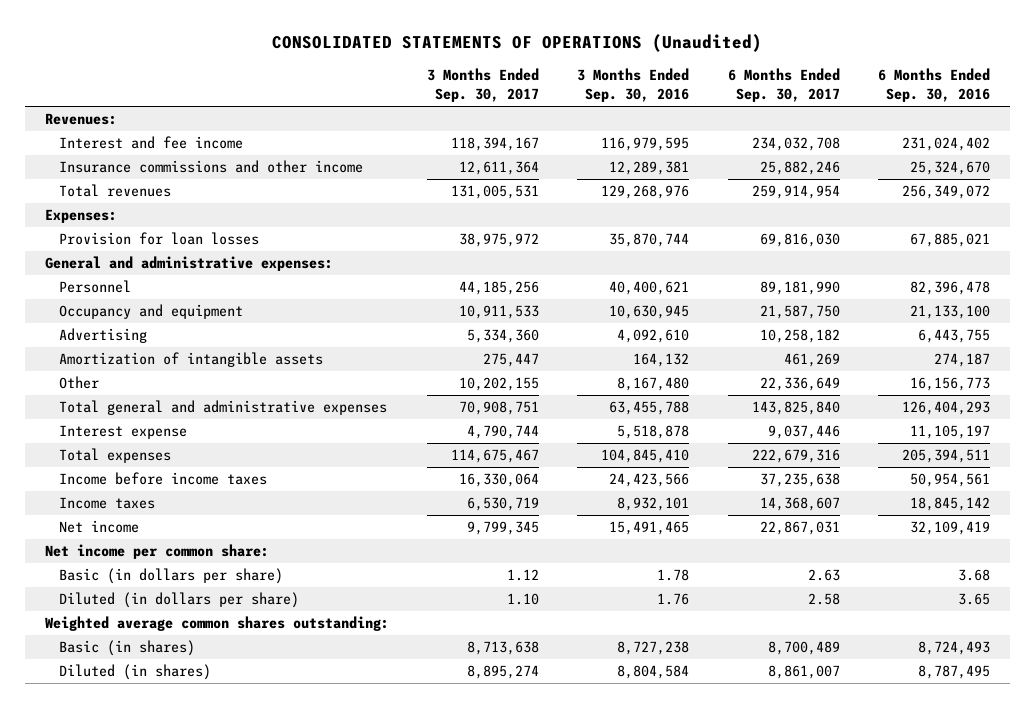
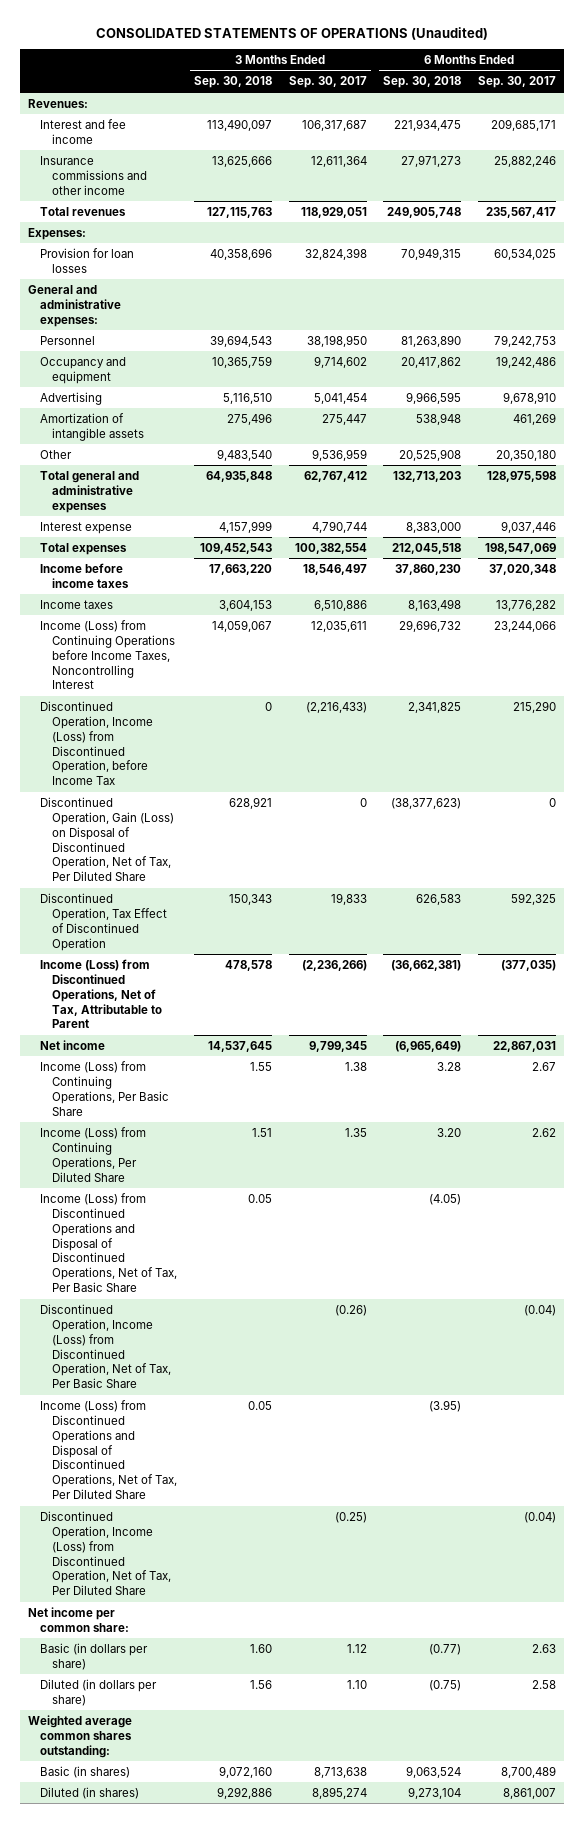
[577,68,690,102] 3 Months Ended Sep. 30, 2016 -> none
[878,68,991,102] 6 Months Ended Sep. 30, 2016 -> none
none -> [194,76,273,89] Sep. 30, 2018
none -> [383,76,462,89] Sep. 30, 2018
[451,137,540,152] 118,394,167 -> [301,119,367,131] 106,317,687
[751,137,840,152] 234,032,708 -> [490,118,556,131] 209,685,171
[451,185,540,200] 131,005,531 -> [300,206,367,218] 118,929,051
[751,185,840,200] 259,914,954 -> [485,206,556,218] 235,567,417
[459,233,540,248] 38,975,972 -> [304,247,367,260] 32,824,398
[759,233,840,248] 69,816,030 -> [493,248,556,260] 60,534,025
[459,281,540,296] 44,185,256 -> [306,334,367,347] 38,198,950
[759,281,840,296] 89,181,990 -> [493,334,556,347] 79,242,753
[459,305,540,320] 10,911,533 -> [313,355,367,368] 9,714,602
[759,305,840,320] 21,587,750 -> [495,355,556,368] 19,242,486
[467,329,540,344] 5,334,360 -> [313,392,367,404] 5,041,454
[759,329,840,344] 10,258,182 -> [502,391,556,404] 9,678,910
[459,377,540,392] 10,202,155 -> [311,448,367,461] 9,536,959
[759,377,840,392] 22,336,649 -> [495,449,556,461] 20,350,180
[459,401,540,416] 70,908,751 -> [303,470,367,482] 62,767,412
[751,401,840,416] 143,825,840 -> [486,470,556,482] 128,975,598
[451,449,540,464] 114,675,467 -> [294,542,367,554] 100,382,554
[751,449,840,464] 222,679,316 -> [484,542,556,554] 198,547,069
[459,473,540,488] 16,330,064 -> [302,563,367,575] 18,546,497
[759,473,840,488] 37,235,638 -> [488,563,556,575] 37,020,348
[467,497,540,512] 6,530,719 -> [313,599,367,611] 6,510,886
[759,497,840,512] 14,368,607 -> [495,599,556,611] 13,776,282
none -> [40,619,176,690] Income (Loss) from Continuing Operations before Income Taxes, Noncontrolling Interest
none -> [40,700,154,786] Discontinued Operation, Income (Loss) from Discontinued Operation, before Income Tax
none -> [40,796,175,882] Discontinued Operation, Gain (Loss) on Disposal of Discontinued Operation, Net of Tax, Per Diluted Share
none -> [40,892,168,951] Discontinued Operation, Tax Effect of Discontinued Operation
none -> [40,958,163,1029] Income (Loss) from Discontinued Operations, Net of Tax, Attributable to Parent
none -> [40,1060,170,1116] Income (Loss) from Continuing Operations, Per Basic Share
none -> [40,1126,147,1182] Income (Loss) from Continuing Operations, Per Diluted Share
none -> [40,1192,178,1293] Income (Loss) from Discontinued Operations and Disposal of Discontinued Operations, Net of Tax, Per Basic Share
none -> [40,1303,172,1389] Discontinued Operation, Income (Loss) from Discontinued Operation, Net of Tax, Per Basic Share
none -> [40,1399,178,1500] Income (Loss) from Discontinued Operations and Disposal of Discontinued Operations, Net of Tax, Per Diluted Share
none -> [40,1510,172,1596] Discontinued Operation, Income (Loss) from Discontinued Operation, Net of Tax, Per Diluted Share

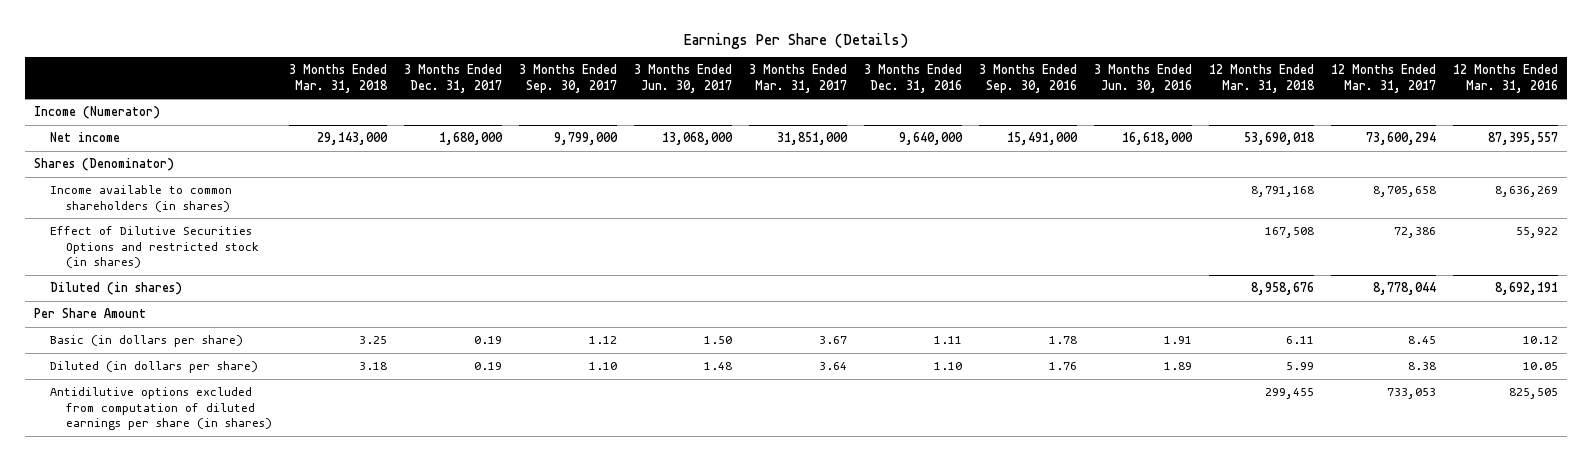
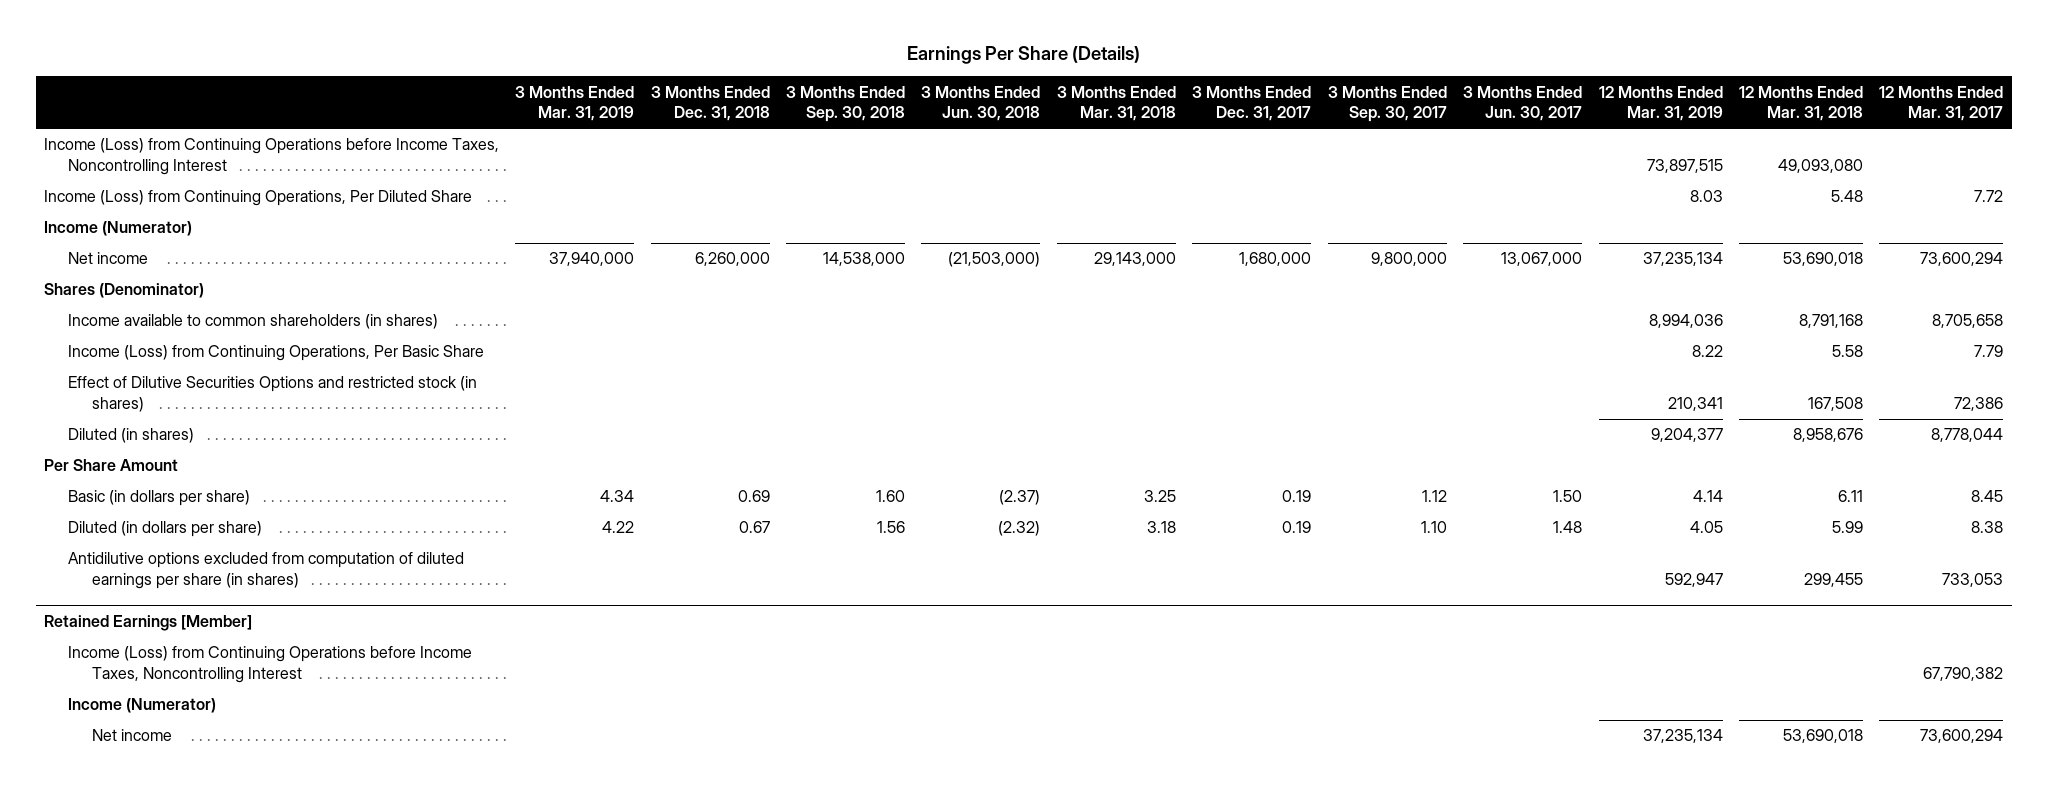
[748,64,847,94] 3 Months Ended Mar. 31, 2017 -> none
[863,64,962,94] 3 Months Ended Dec. 31, 2016 -> none
[979,64,1078,94] 3 Months Ended Sep. 30, 2016 -> none
[1094,64,1193,94] 3 Months Ended Jun. 30, 2016 -> none
[1453,64,1559,94] 12 Months Ended Mar. 31, 2016 -> none
none -> [515,85,635,122] 3 Months Ended Mar. 31, 2019
none -> [650,85,770,122] 3 Months Ended Dec. 31, 2018
none -> [786,85,906,123] 3 Months Ended Sep. 30, 2018
none -> [921,85,1041,122] 3 Months Ended Jun. 30, 2018
none -> [1598,85,1723,122] 12 Months Ended Mar. 31, 2019
none -> [43,138,499,176] Income (Loss) from Continuing Operations before Income Taxes, Noncontrolling Interest
none -> [43,190,472,207] Income (Loss) from Continuing Operations, Per Diluted Share
[553,132,618,146] 9,799,000 -> [1370,252,1447,267] 9,800,000
[661,132,733,146] 13,068,000 -> [1501,252,1583,267] 13,067,000
none -> [67,345,484,362] Income (Loss) from Continuing Operations, Per Basic Share
none -> [43,614,252,631] Retained Earnings [Member]
none -> [67,646,472,684] Income (Loss) from Continuing Operations before Income Taxes, Noncontrolling Interest
none -> [67,698,216,714] Income (Numerator)
none -> [91,729,172,742] Net income

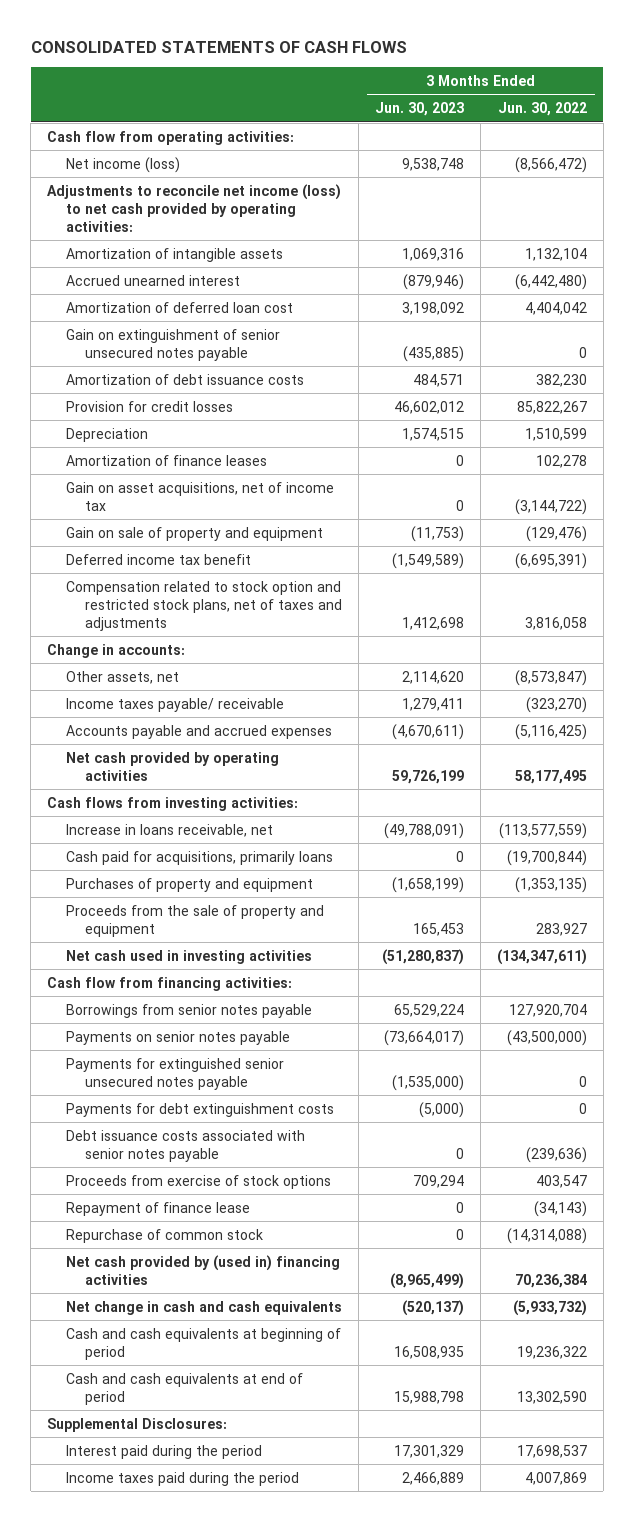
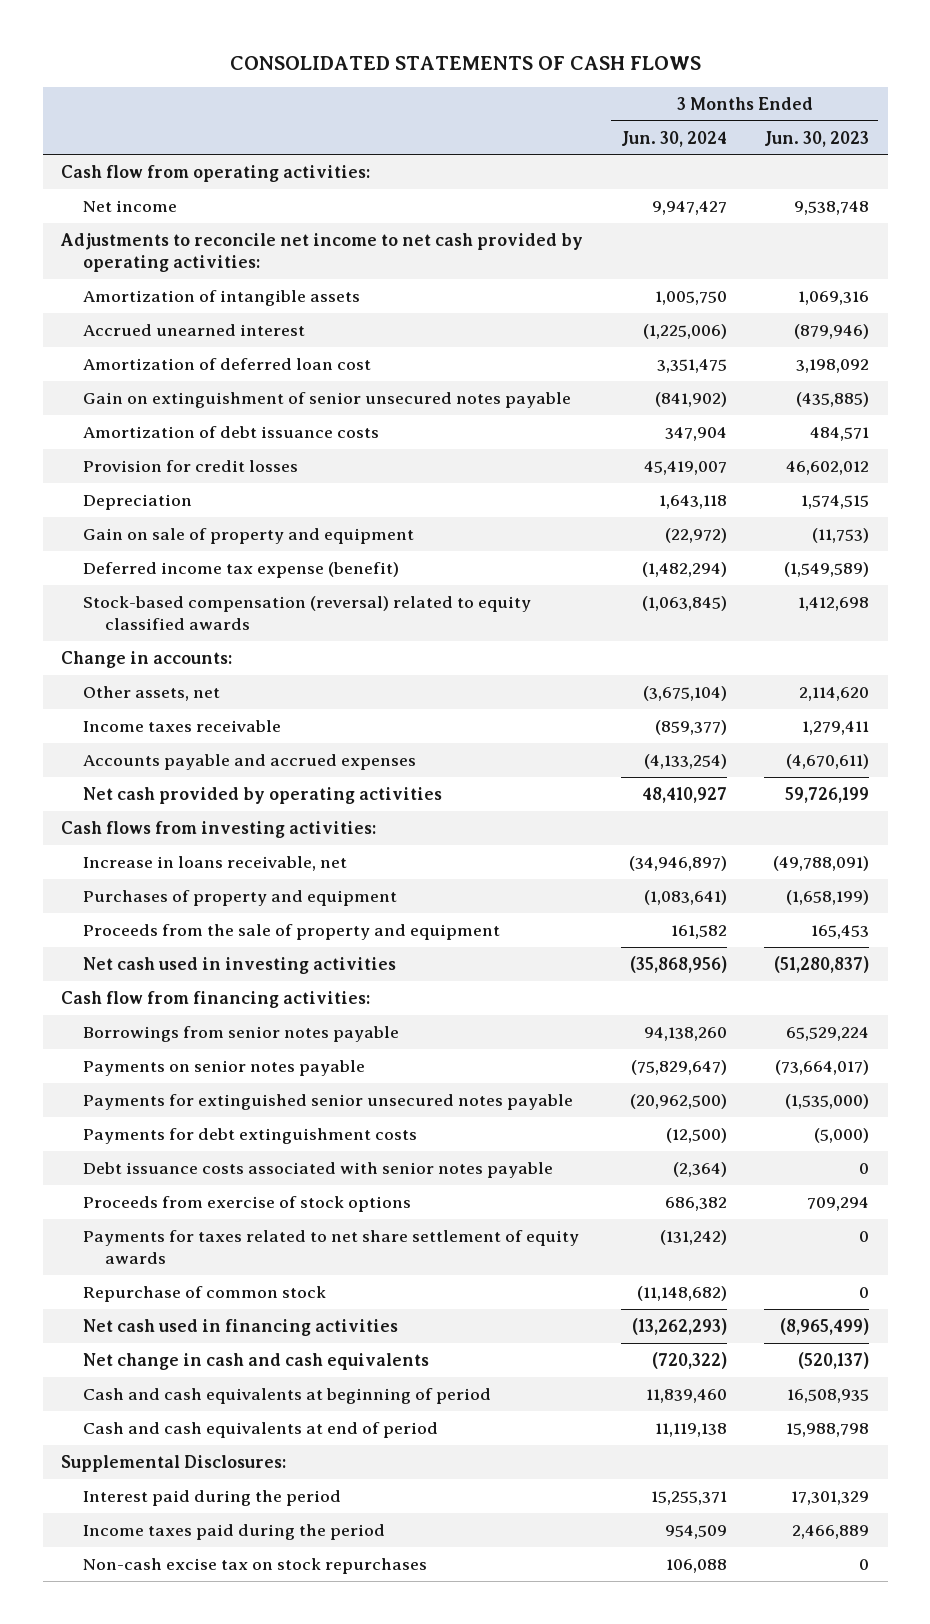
[497,102,587,117] Jun. 30, 2022 -> none
none -> [620,130,727,147] Jun. 30, 2024
[66,156,181,173] Net income (loss) -> [83,199,178,212] Net income
[47,183,342,232] Adjustments to reconcile net income (loss) to net cash provided by operating activities: -> [60,232,584,273] Adjustments to reconcile net income to net cash provided by operating activities:
[66,454,268,466] Amortization of finance leases -> none
[66,481,335,511] Gain on asset acquisitions, net of income tax -> none
[66,553,252,565] Deferred income tax benefit -> [83,561,400,578] Deferred income tax expense (benefit)
[66,580,342,631] Compensation related to stock option and restricted stock plans, net of taxes and adjustments -> [83,595,532,631] Stock-based compensation (reversal) related to equity classified awards
[66,697,285,712] Income taxes payable/ receivable -> [83,719,282,732] Income taxes receivable
[66,850,334,865] Cash paid for acquisitions, primarily loans -> none
[66,1201,251,1216] Repayment of finance lease -> none
none -> [83,1229,580,1265] Payments for taxes related to net share settlement of equity awards
[66,1254,341,1285] Net cash provided by (used in) financing activities -> [83,1318,399,1336] Net cash used in financing activities
none -> [83,1557,428,1574] Non-cash excise tax on stock repurchases

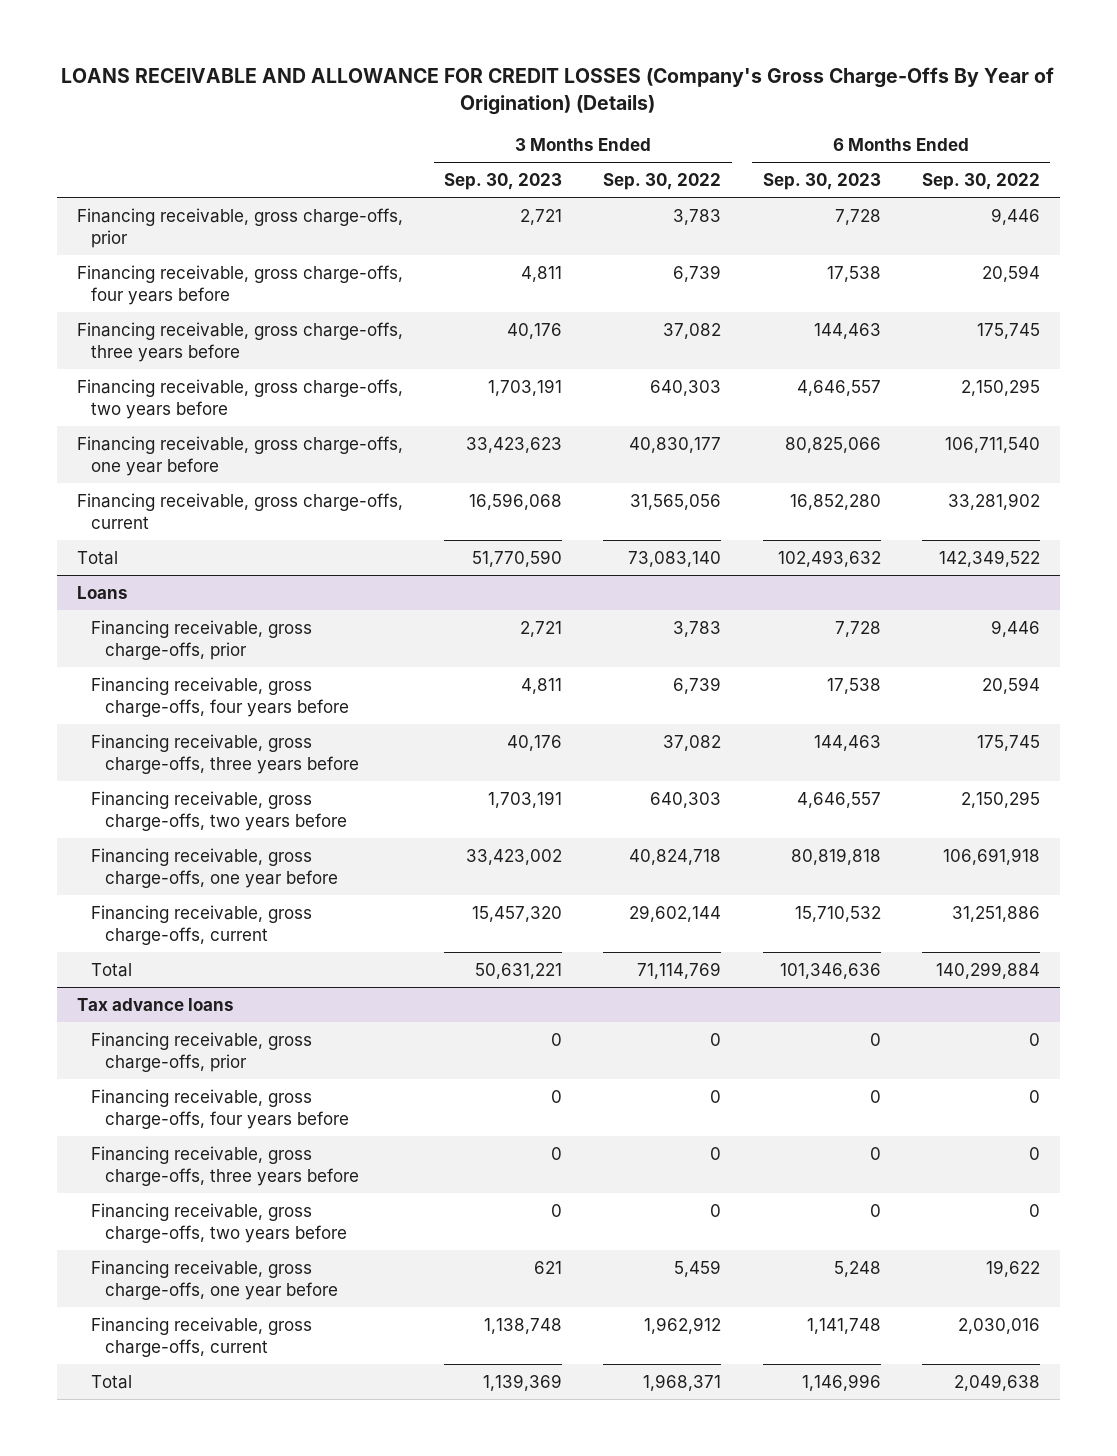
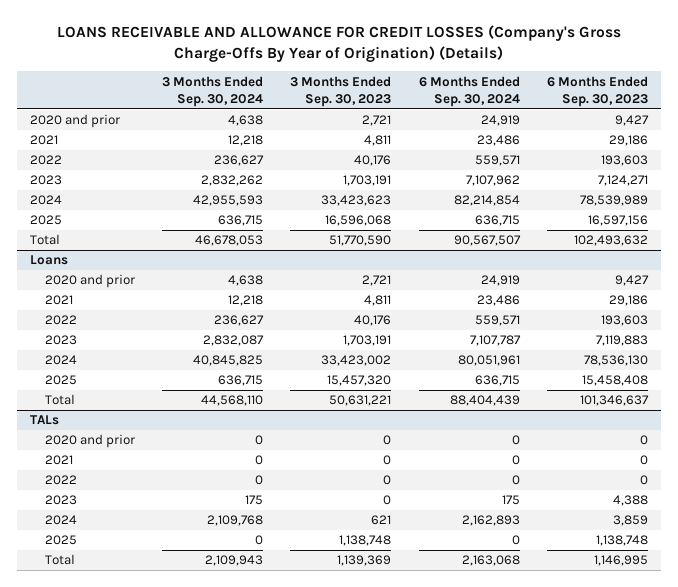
[603,172,722,190] Sep. 30, 2022 -> none
[921,172,1040,190] Sep. 30, 2022 -> none
none -> [162,75,264,107] 3 Months Ended Sep. 30, 2024
none -> [418,75,520,107] 6 Months Ended Sep. 30, 2024
[77,207,404,248] Financing receivable, gross charge-offs, prior -> none
[77,264,404,305] Financing receivable, gross charge-offs, four years before -> none
[77,321,404,362] Financing receivable, gross charge-offs, three years before -> none
[77,378,404,419] Financing receivable, gross charge-offs, two years before -> none
[77,435,404,476] Financing receivable, gross charge-offs, one year before -> none
[77,492,404,529] Financing receivable, gross charge-offs, current -> none
none -> [30,114,121,129] 2020 and prior
none -> [30,135,59,146] 2021
none -> [30,155,63,166] 2022
none -> [30,175,63,186] 2023
none -> [30,195,63,206] 2024
none -> [30,215,63,226] 2025
[90,619,312,660] Financing receivable, gross charge-offs, prior -> none
[90,676,349,717] Financing receivable, gross charge-offs, four years before -> none
[90,733,359,774] Financing receivable, gross charge-offs, three years before -> none
[90,790,347,831] Financing receivable, gross charge-offs, two years before -> none
[90,847,338,888] Financing receivable, gross charge-offs, one year before -> none
[90,904,312,945] Financing receivable, gross charge-offs, current -> none
[90,1202,347,1243] Financing receivable, gross charge-offs, two years before -> none
[90,1259,338,1300] Financing receivable, gross charge-offs, one year before -> none
[90,1316,312,1357] Financing receivable, gross charge-offs, current -> none
none -> [45,274,136,289] 2020 and prior
none -> [45,295,74,306] 2021
none -> [45,315,78,326] 2022
none -> [45,335,78,346] 2023
none -> [45,355,78,366] 2024
none -> [45,375,78,386] 2025
[779,962,881,979] 101,346,636 -> [579,395,649,407] 101,346,637
[77,997,235,1011] Tax advance loans -> [30,415,60,426] TALs
[90,1031,312,1072] Financing receivable, gross charge-offs, prior -> [45,434,136,449] 2020 and prior
[90,1088,349,1129] Financing receivable, gross charge-offs, four years before -> [45,455,74,466] 2021
[90,1145,359,1186] Financing receivable, gross charge-offs, three years before -> [45,475,78,486] 2022
none -> [45,495,78,506] 2023
none -> [45,515,78,526] 2024
none -> [45,535,78,546] 2025
[801,1373,881,1391] 1,146,996 -> [593,555,648,567] 1,146,995

